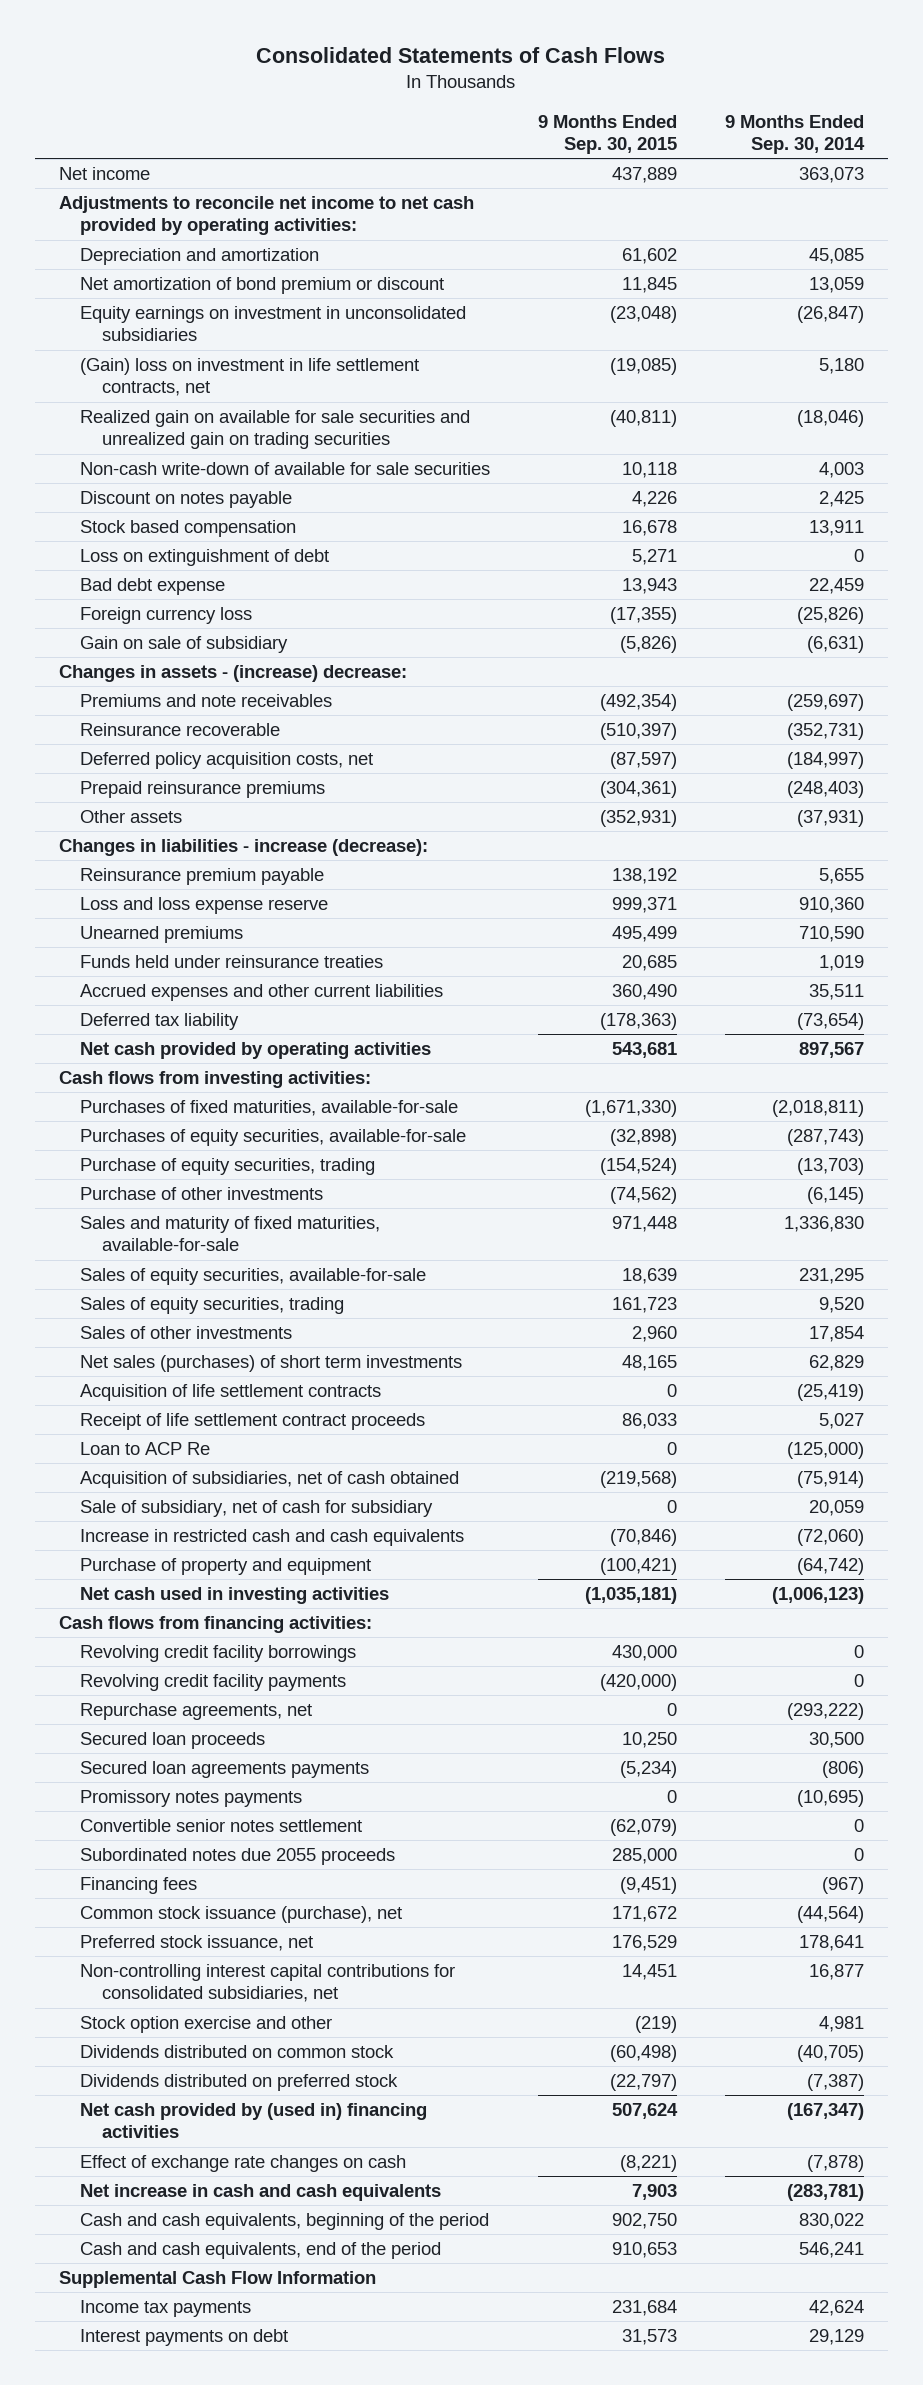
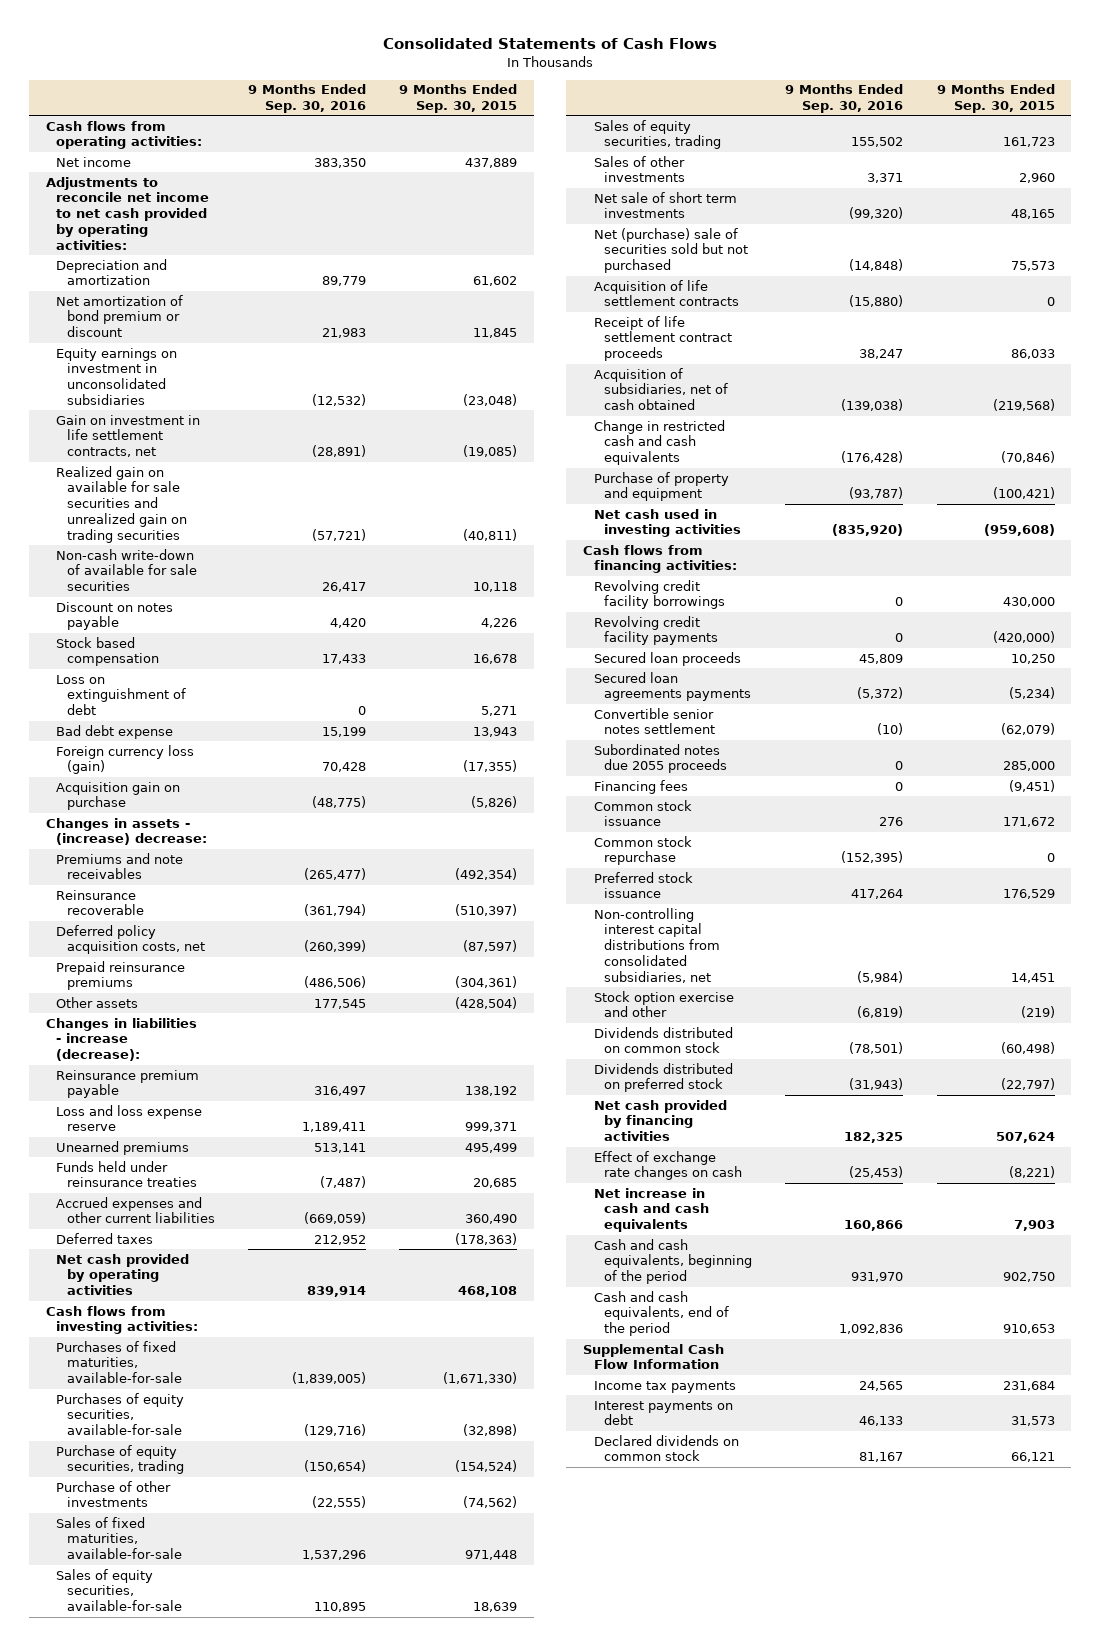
[725,114,866,155] 9 Months Ended Sep. 30, 2014 -> none
none -> [248,84,367,114] 9 Months Ended Sep. 30, 2016
none -> [45,120,203,150] Cash flows from operating activities:
[80,357,420,397] (Gain) loss on investment in life settlement contracts, net -> [56,414,201,458] Gain on investment in life settlement contracts, net
[80,606,253,624] Foreign currency loss -> [56,744,195,775] Foreign currency loss (gain)
[80,635,289,653] Gain on sale of subsidiary -> [56,781,181,811] Acquisition gain on purchase
[600,809,678,827] (352,931) -> [455,996,518,1009] (428,504)
[80,1012,240,1030] Deferred tax liability -> [56,1232,154,1244] Deferred taxes
[612,1041,678,1058] 543,681 -> [458,1286,518,1298] 468,108
[80,1215,381,1252] Sales and maturity of fixed maturities, available-for-sale -> [56,1516,183,1560] Sales of fixed maturities, available-for-sale
[80,1354,463,1372] Net sales (purchases) of short term investments -> [593,191,737,219] Net sale of short term investments
none -> [593,227,749,274] Net (purchase) sale of securities sold but not purchased
[80,1441,211,1455] Loan to ACP Re -> none
[80,1499,434,1517] Sale of subsidiary, net of cash for subsidiary -> none
[80,1528,465,1546] Increase in restricted cash and cash equivalents -> [593,419,725,466] Change in restricted cash and cash equivalents
[585,1586,678,1604] (1,035,181) -> [983,524,1055,537] (959,608)
[80,1702,313,1720] Repurchase agreements, net -> none
[80,1789,303,1807] Promissory notes payments -> none
[80,1905,403,1923] Common stock issuance (purchase), net -> [593,799,692,827] Common stock issuance
none -> [593,835,692,866] Common stock repurchase
[80,1934,314,1951] Preferred stock issuance, net -> [593,871,693,899] Preferred stock issuance
[80,1963,456,2003] Non-controlling interest capital contributions for consolidated subsidiaries, net -> [593,907,721,983] Non-controlling interest capital distributions from consolidated subsidiaries, net
[80,2102,428,2139] Net cash provided by (used in) financing activities -> [593,1099,727,1142] Net cash provided by financing activities
none -> [593,1434,739,1462] Declared dividends on common stock

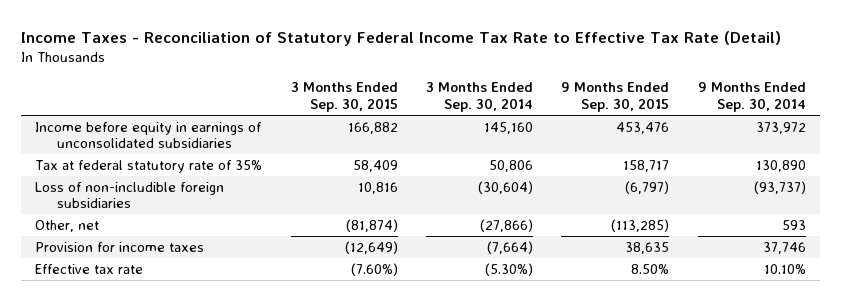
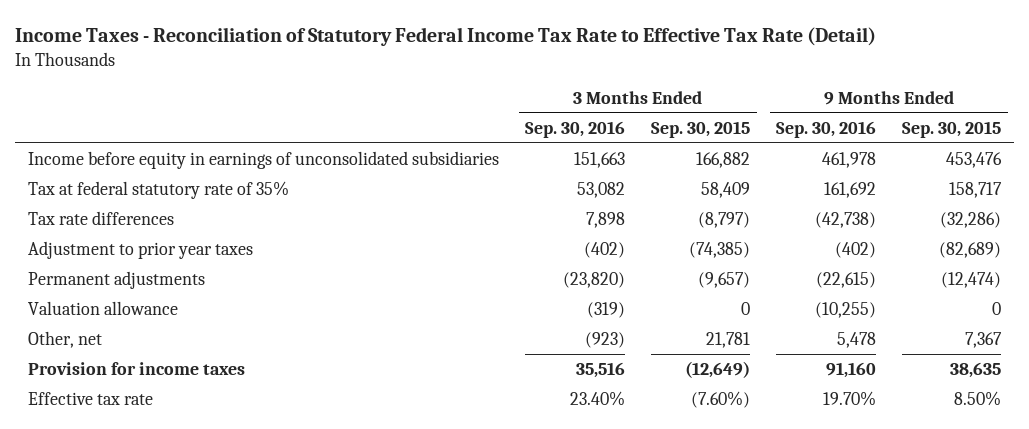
[425,82,533,113] 3 Months Ended Sep. 30, 2014 -> none
[697,82,806,113] 9 Months Ended Sep. 30, 2014 -> none
none -> [525,120,626,138] Sep. 30, 2016
none -> [776,120,877,138] Sep. 30, 2016
[35,181,225,209] Loss of non-includible foreign subsidiaries -> none
none -> [28,210,175,225] Tax rate differences
none -> [28,240,254,259] Adjustment to prior year taxes
none -> [28,270,206,289] Permanent adjustments
none -> [28,300,179,315] Valuation allowance
[345,218,398,232] (81,874) -> [706,331,751,348] 21,781
[611,218,670,232] (113,285) -> [965,331,1003,348] 7,367

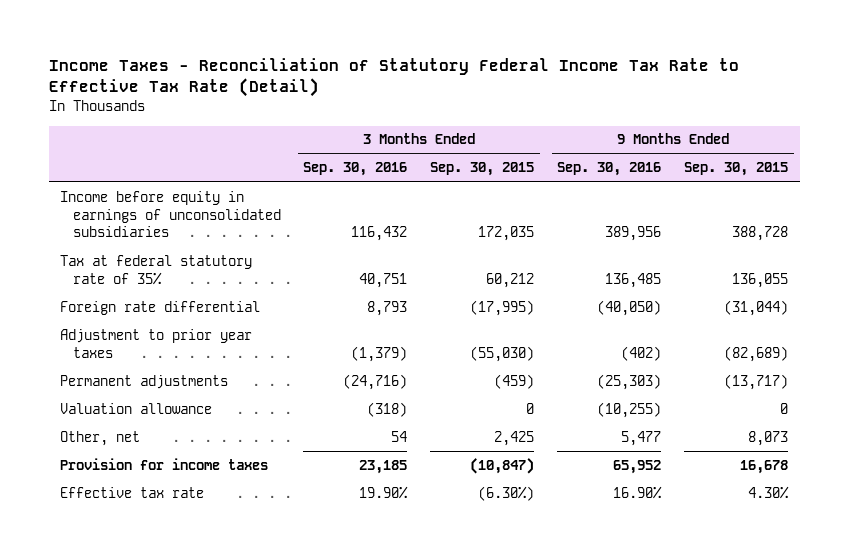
[574,151,626,168] 151,663 -> [351,226,408,242] 116,432
[696,151,751,168] 166,882 -> [478,226,535,242] 172,035
[822,151,877,168] 461,978 -> [605,226,662,242] 389,956
[946,151,1003,168] 453,476 -> [732,226,789,242] 388,728
[577,181,626,198] 53,082 -> [359,272,408,288] 40,751
[701,181,751,198] 58,409 -> [486,272,535,288] 60,212
[824,181,877,198] 161,692 -> [605,272,662,288] 136,485
[949,181,1003,198] 158,717 -> [732,272,789,288] 136,055
[28,210,175,225] Tax rate differences -> [60,300,261,315] Foreign rate differential
[586,211,626,228] 7,898 -> [367,300,408,316] 8,793
[698,211,751,228] (8,797) -> [470,299,535,316] (17,995)
[815,211,877,228] (42,738) -> [597,299,662,316] (40,050)
[940,211,1002,228] (32,286) -> [724,299,789,316] (31,044)
[584,241,626,258] (402) -> [351,345,408,362] (1,379)
[689,241,751,258] (74,385) -> [470,345,535,362] (55,030)
[563,271,626,288] (23,820) -> [343,373,408,390] (24,716)
[698,271,751,288] (9,657) -> [494,373,535,389] (459)
[816,271,877,288] (22,615) -> [597,373,662,390] (25,303)
[941,271,1002,288] (12,474) -> [724,373,789,390] (13,717)
[587,301,626,318] (319) -> [367,401,408,417] (318)
[585,331,626,348] (923) -> [391,430,408,442] 54
[706,331,751,348] 21,781 -> [494,430,535,446] 2,425
[837,331,877,348] 5,478 -> [621,430,662,446] 5,477
[965,331,1003,348] 7,367 -> [748,430,789,446] 8,073
[576,361,626,378] 35,516 -> [359,459,408,474] 23,185
[685,360,751,378] (12,649) -> [470,457,535,474] (10,847)
[826,361,877,378] 91,160 -> [613,459,662,474] 65,952
[950,361,1002,378] 38,635 -> [740,459,789,474] 16,678
[570,390,626,406] 23.40% -> [359,485,409,499] 19.90%
[691,390,751,408] (7.60%) -> [478,485,535,501] (6.30%)
[823,390,877,406] 19.70% -> [613,485,663,499] 16.90%
[954,390,1002,406] 8.50% -> [748,485,790,499] 4.30%

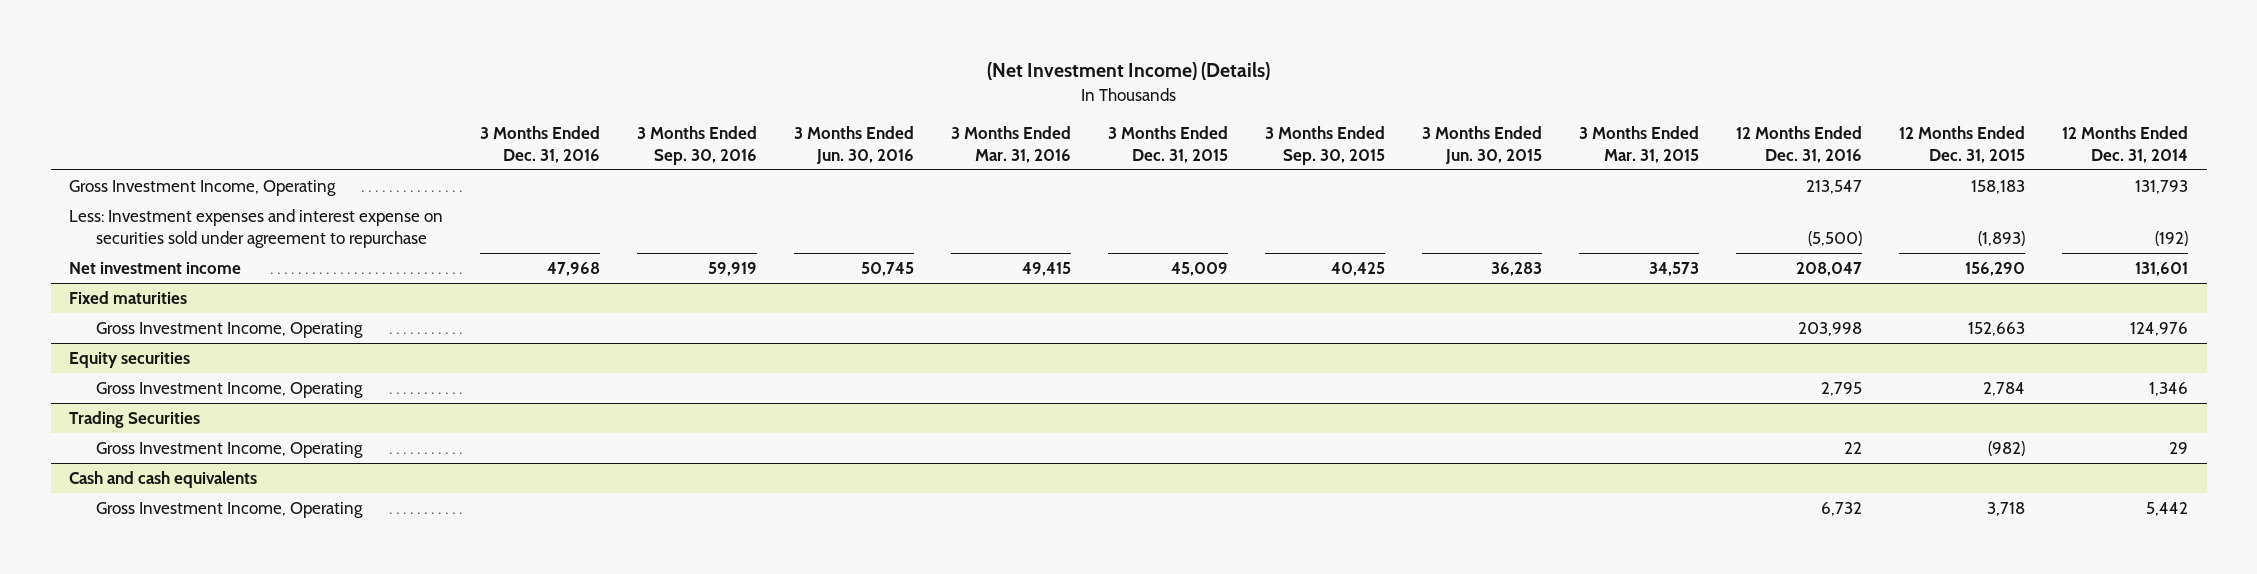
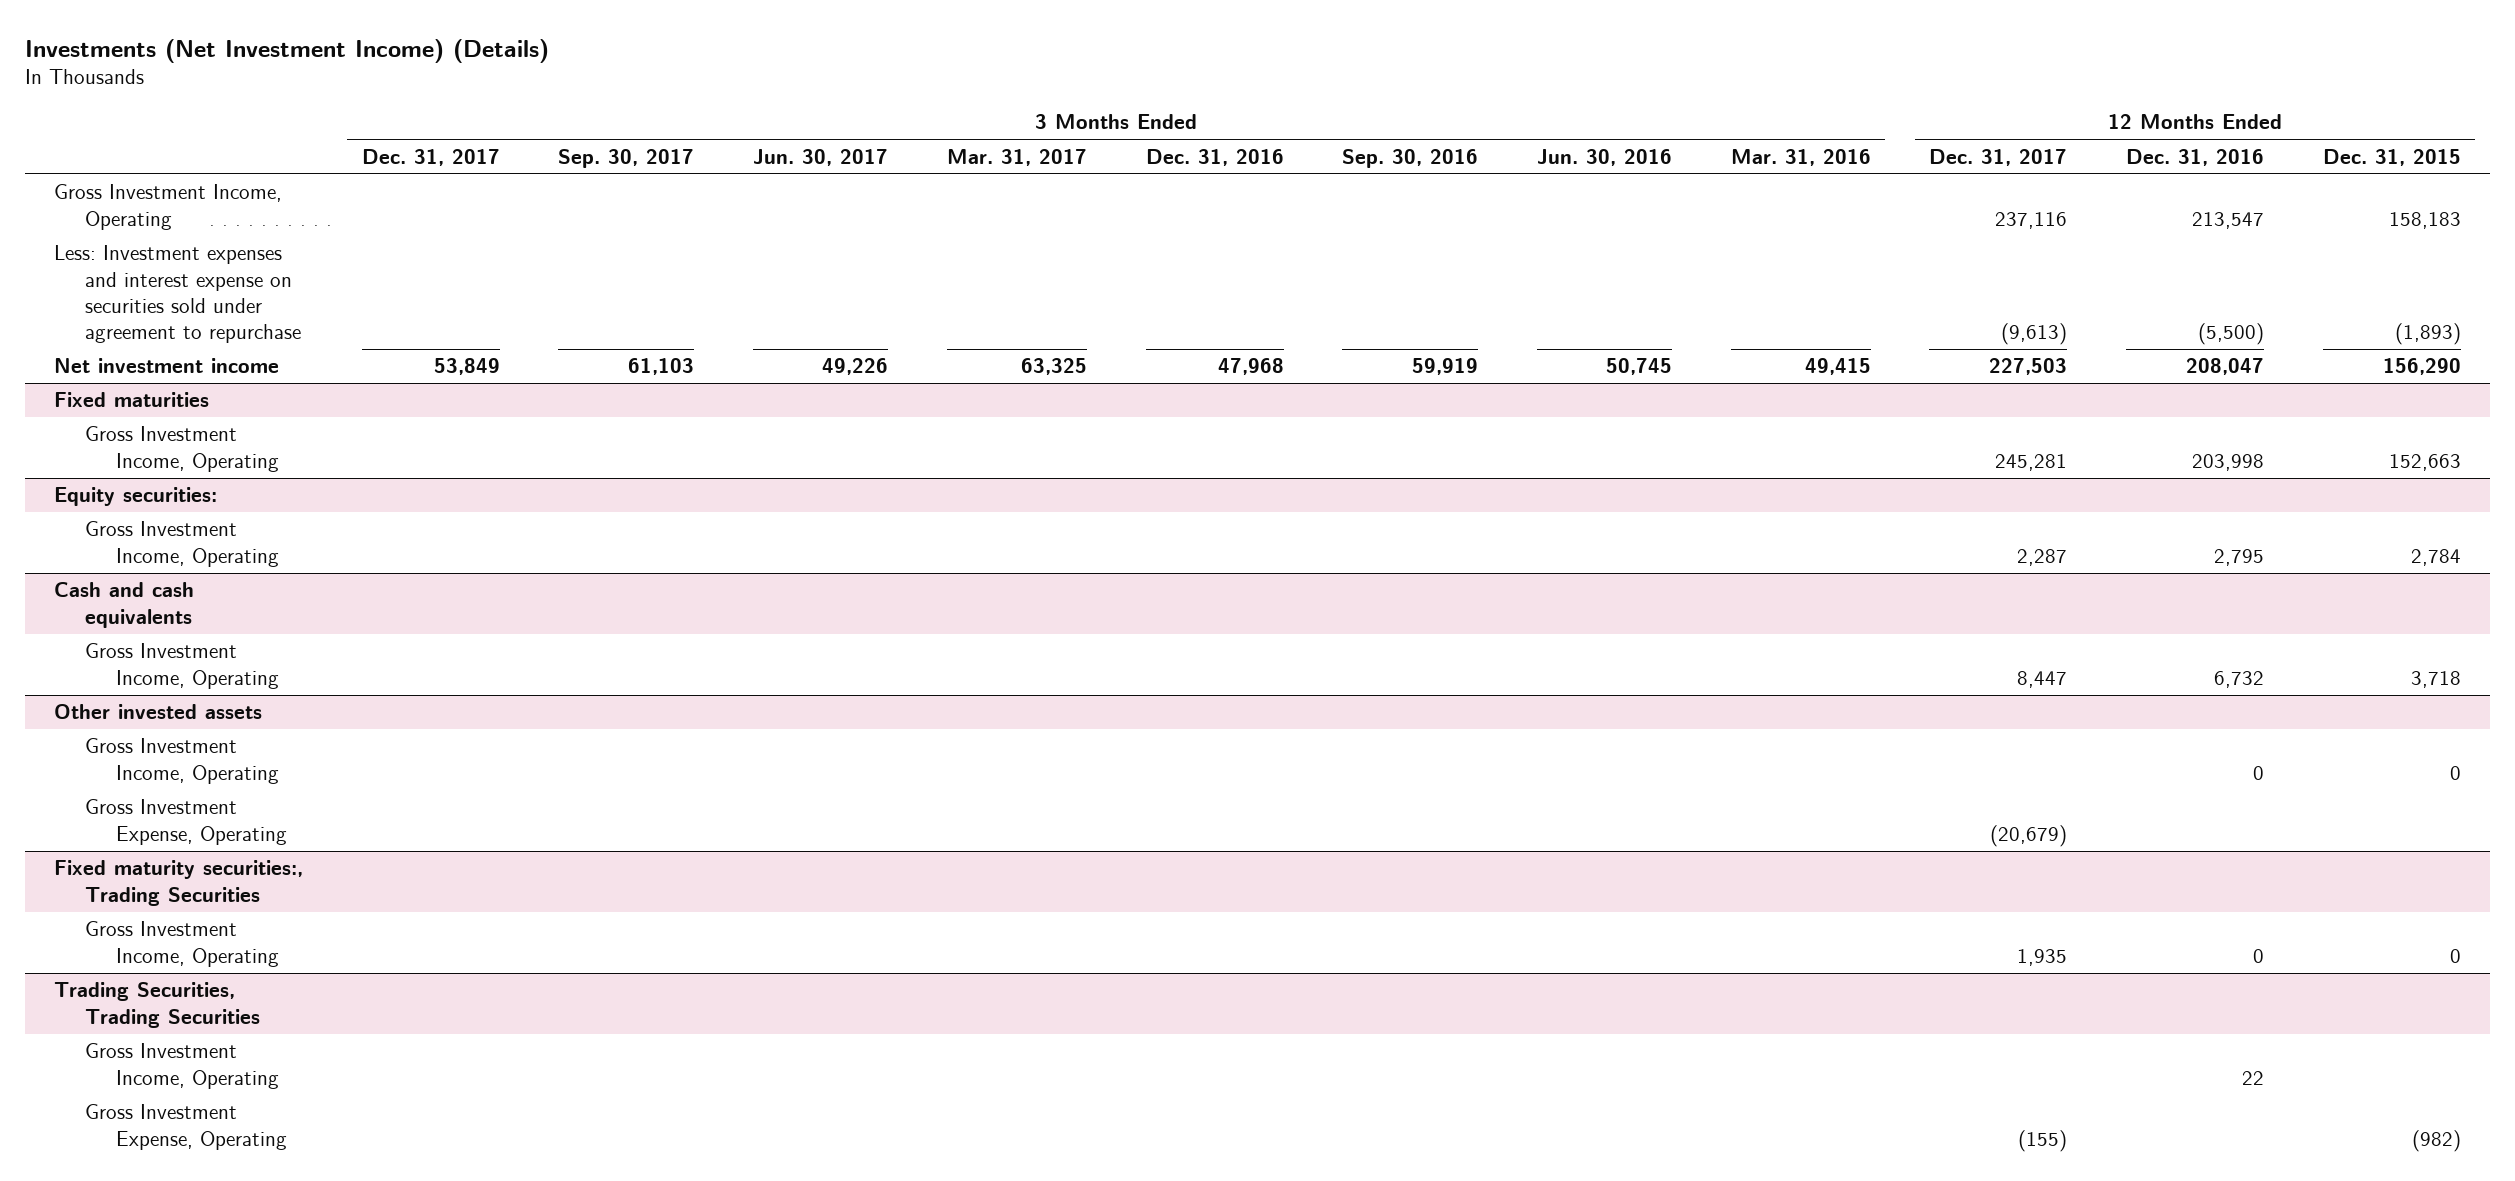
[986,62,1270,81] (Net Investment Income) (Details) -> [24,38,549,63] Investments (Net Investment Income) (Details)
[1108,125,1229,163] 3 Months Ended Dec. 31, 2015 -> none
[1265,125,1386,165] 3 Months Ended Sep. 30, 2015 -> none
[1422,125,1543,164] 3 Months Ended Jun. 30, 2015 -> none
[1579,125,1700,163] 3 Months Ended Mar. 31, 2015 -> none
[2062,125,2189,163] 12 Months Ended Dec. 31, 2014 -> none
none -> [361,148,500,166] Dec. 31, 2017
none -> [558,148,695,168] Sep. 30, 2017
none -> [753,148,889,166] Jun. 30, 2017
none -> [946,148,1087,166] Mar. 31, 2017
none -> [1929,148,2068,166] Dec. 31, 2017
[69,351,191,368] Equity securities -> [54,487,218,507] Equity securities:
[69,410,201,428] Trading Securities -> none
[95,441,363,458] Gross Investment Income, Operating -> none
none -> [54,704,263,720] Other invested assets
none -> [84,738,279,784] Gross Investment Income, Operating
none -> [84,799,287,845] Gross Investment Expense, Operating
none -> [54,860,304,906] Fixed maturity securities:, Trading Securities
none -> [84,921,279,967] Gross Investment Income, Operating
none -> [54,982,260,1028] Trading Securities, Trading Securities
none -> [84,1043,279,1089] Gross Investment Income, Operating
none -> [84,1104,287,1150] Gross Investment Expense, Operating

